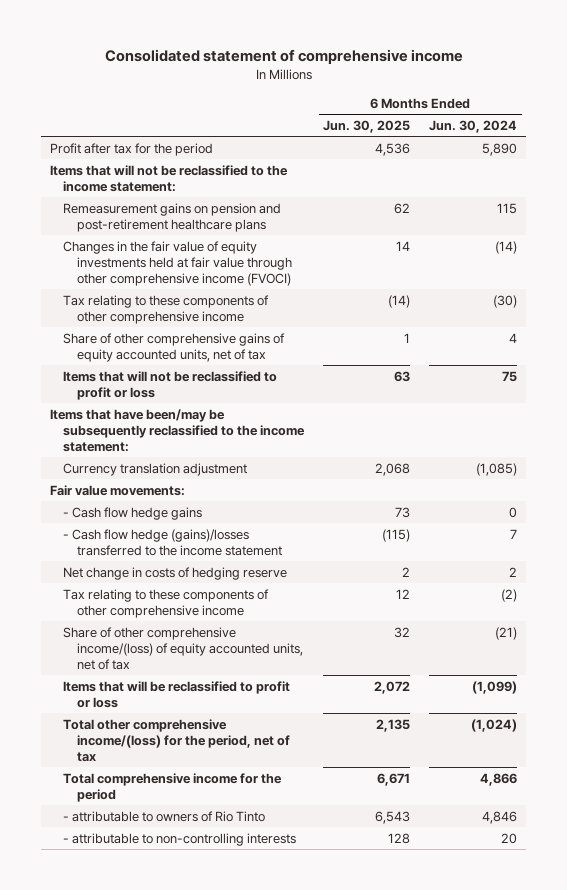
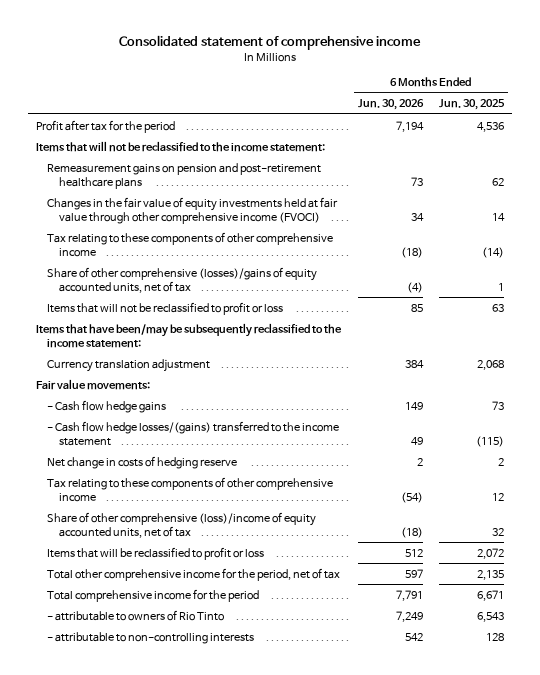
[429,119,518,133] Jun. 30, 2024 -> none
none -> [357,99,424,111] Jun. 30, 2026
[63,332,286,362] Share of other comprehensive gains of equity accounted units, net of tax -> [47,266,318,293] Share of other comprehensive (losses)/gains of equity accounted units, net of tax
[63,528,282,556] - Cash flow hedge (gains)/losses transferred to the income statement -> [47,420,340,446] - Cash flow hedge losses/(gains) transferred to the income statement
[63,626,303,670] Share of other comprehensive income/(loss) of equity accounted units, net of tax -> [47,511,317,538] Share of other comprehensive (loss)/income of equity accounted units, net of tax
[63,718,290,762] Total other comprehensive income/(loss) for the period, net of tax -> [47,567,341,581] Total other comprehensive income for the period, net of tax

